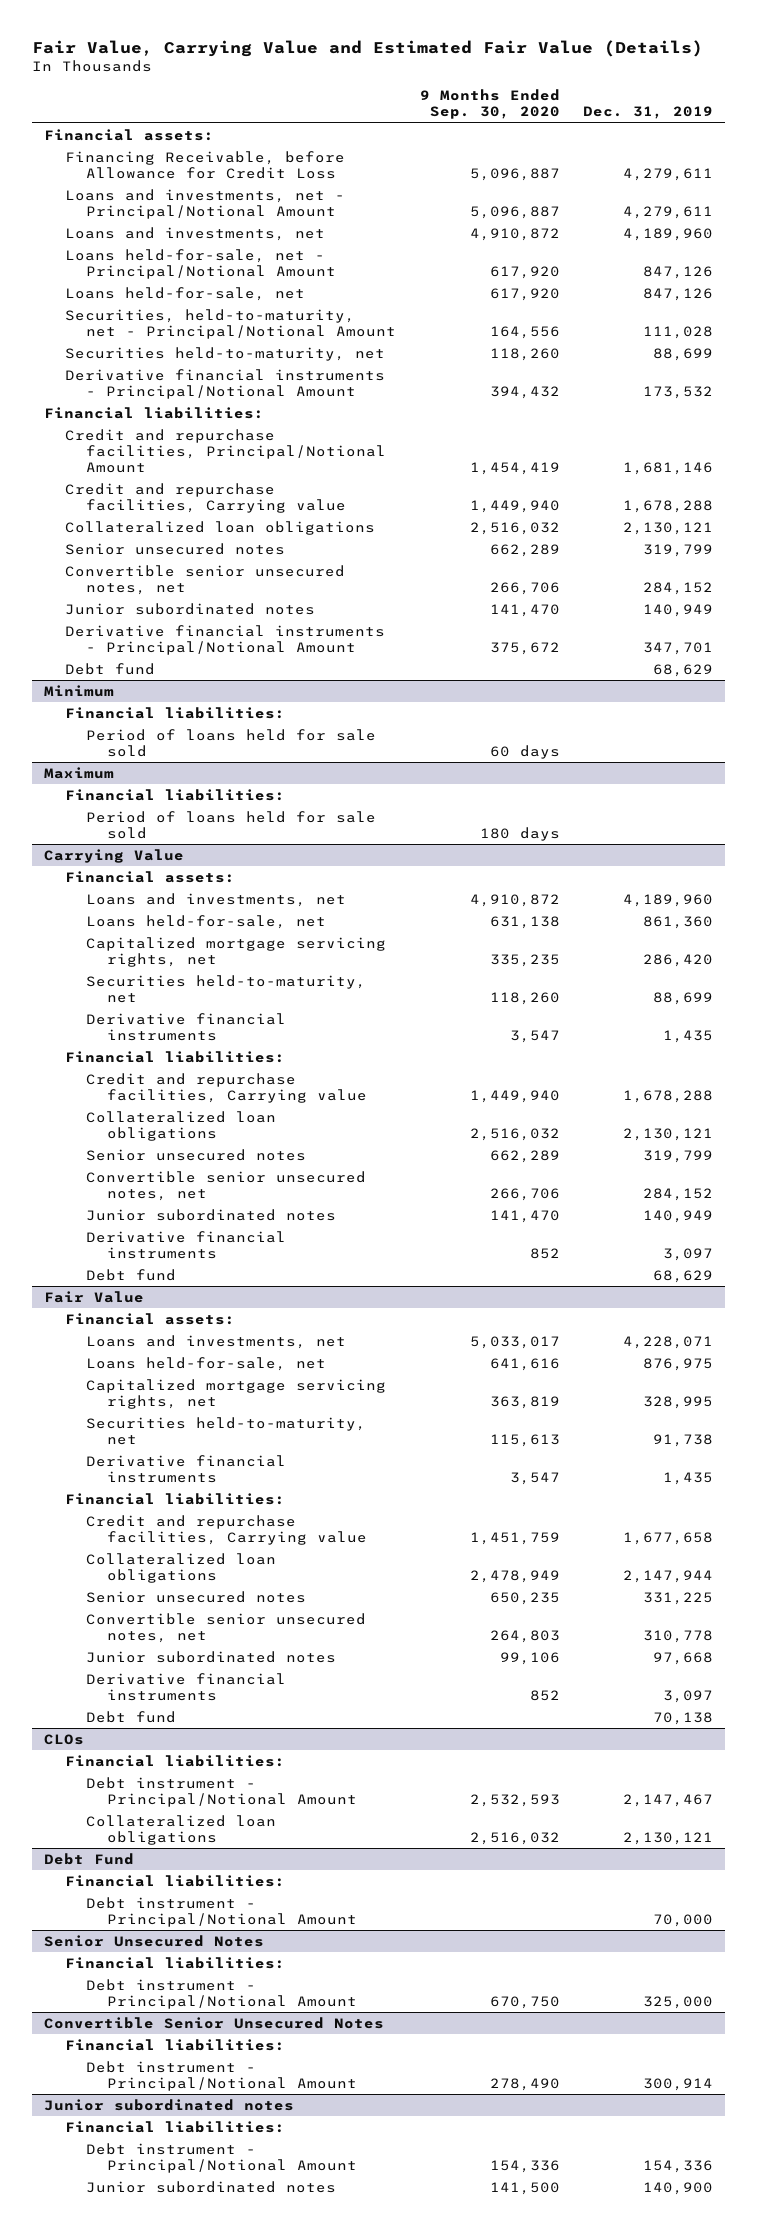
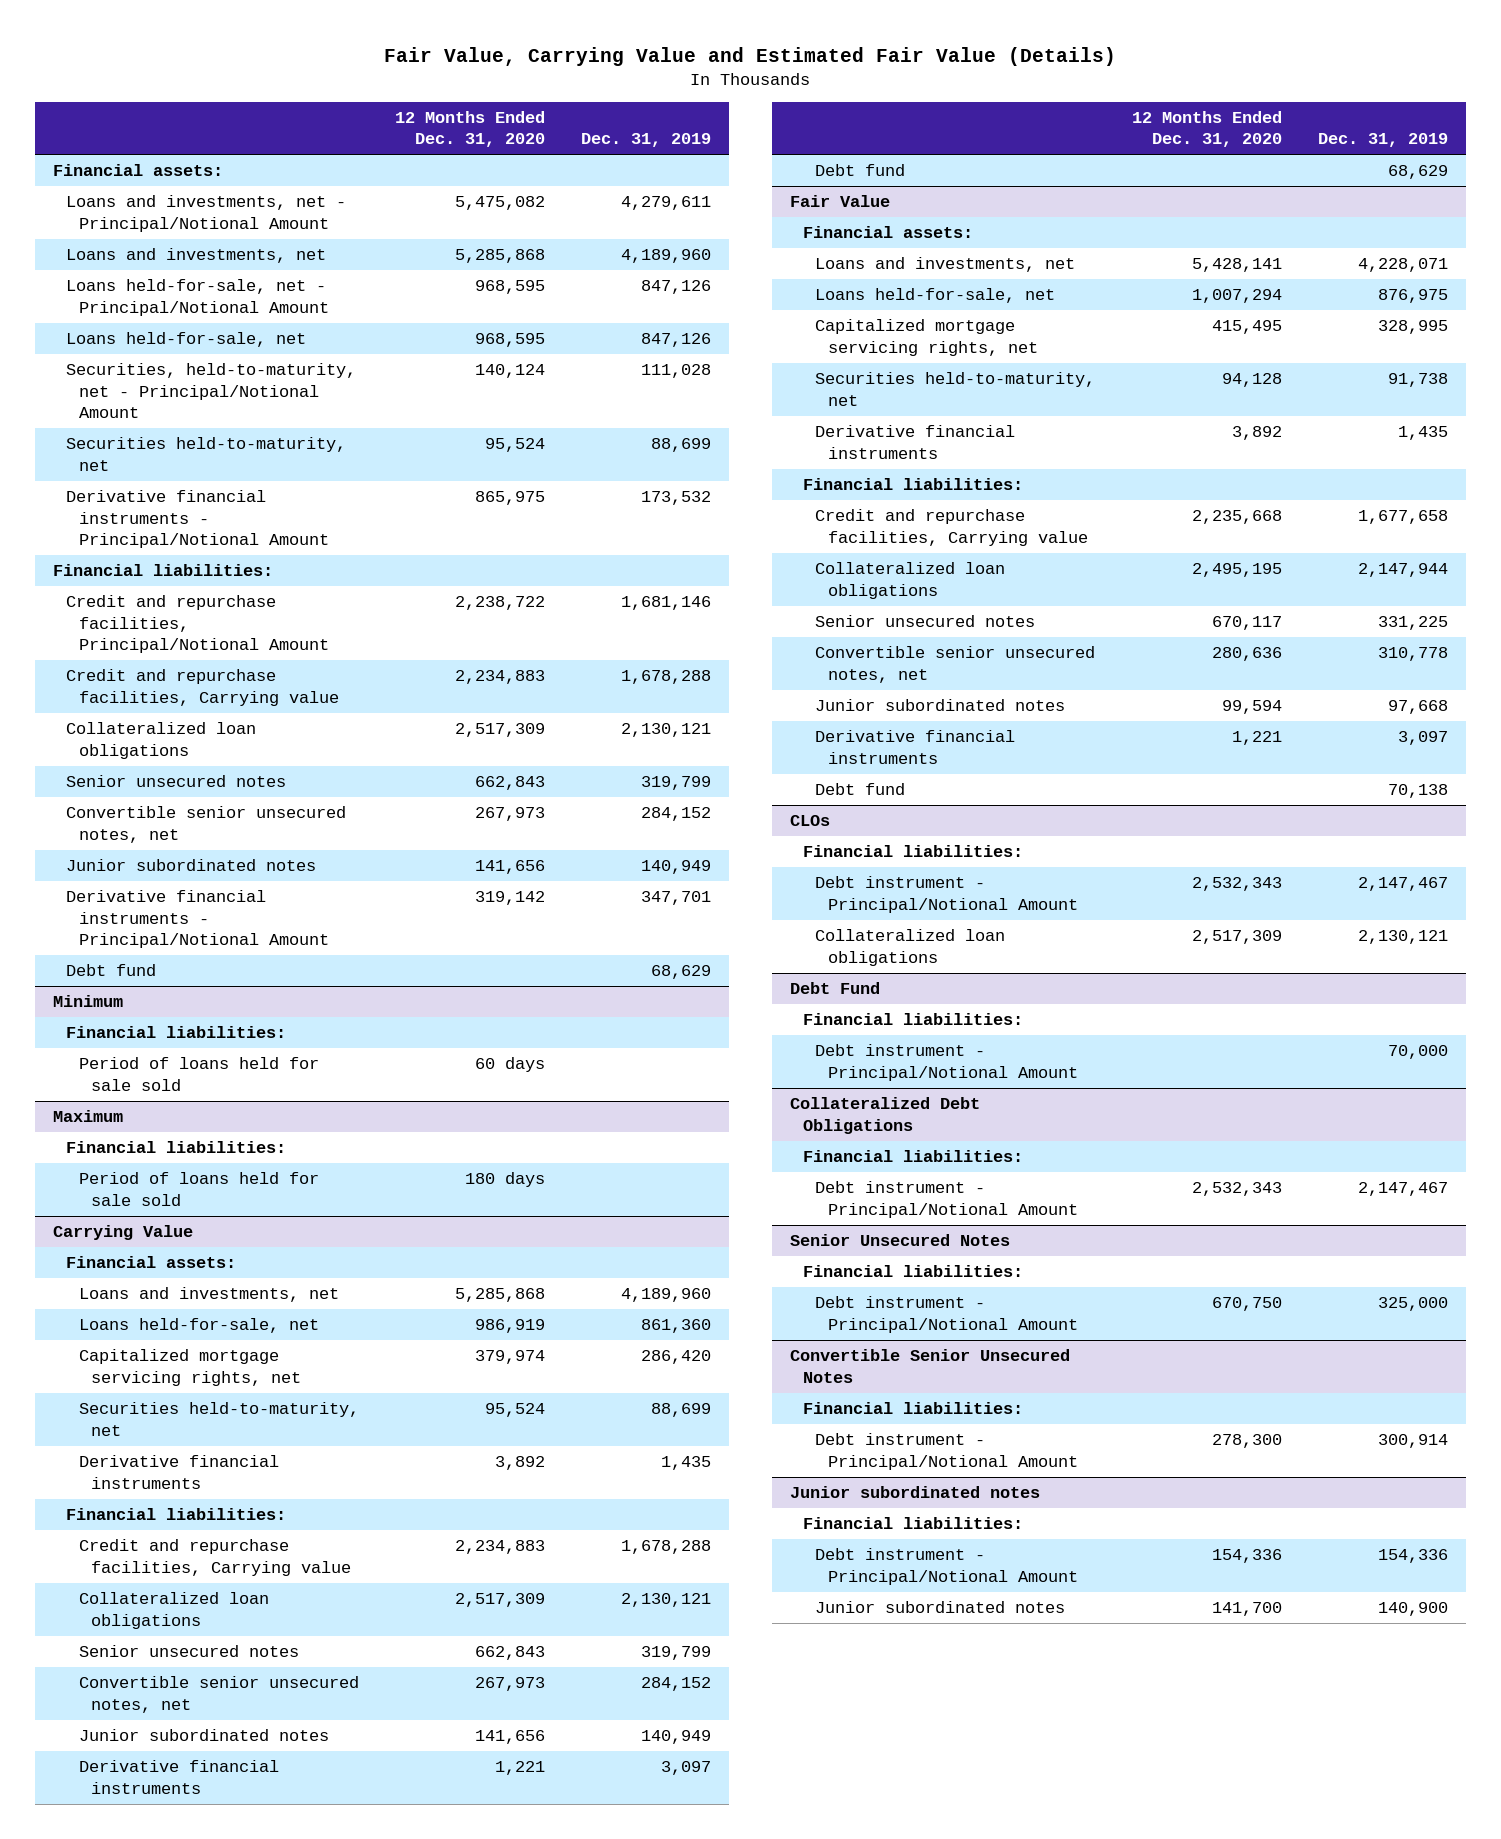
[419,89,560,120] 9 Months Ended Sep. 30, 2020 -> none
none -> [394,110,545,148] 12 Months Ended Dec. 31, 2020
[64,150,345,179] Financing Receivable, before Allowance for Credit Loss -> none
none -> [789,1097,980,1134] Collateralized Debt Obligations
none -> [802,1150,1023,1163] Financial liabilities:
none -> [815,1181,1079,1218] Debt instrument - Principal/Notional Amount

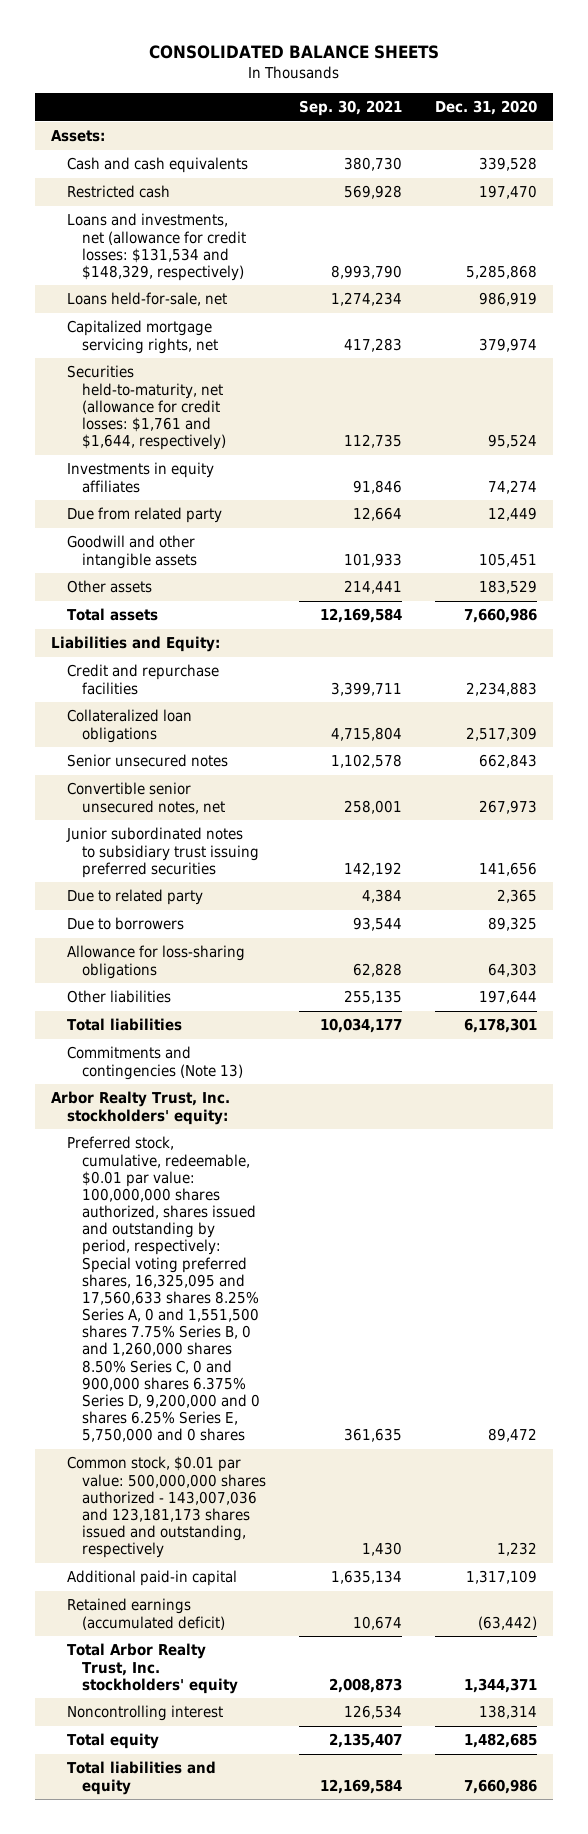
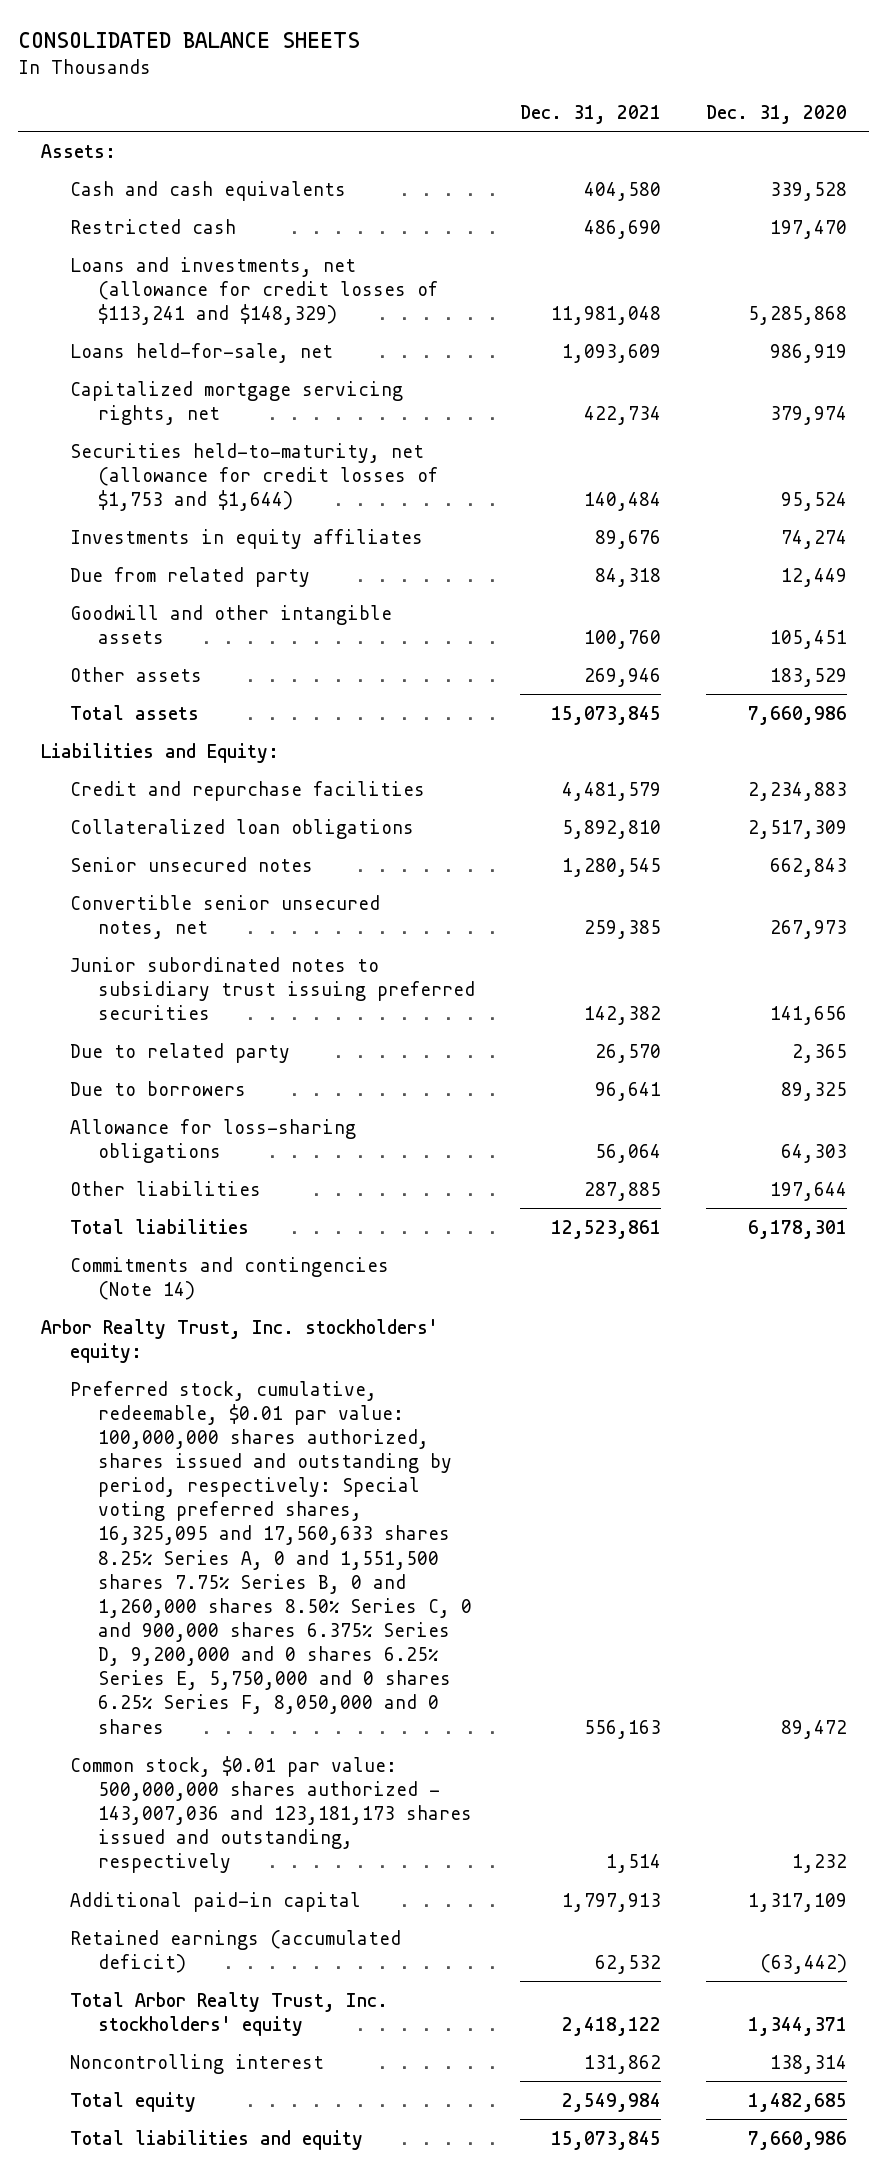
[299,100,403,117] Sep. 30, 2021 -> none
none -> [520,104,662,124] Dec. 31, 2021
[66,213,247,281] Loans and investments, net (allowance for credit losses: $131,534 and $148,329, respectively) -> [69,256,439,325] Loans and investments, net (allowance for credit losses of $113,241 and $148,329)
[66,365,227,451] Securities held-to-maturity, net (allowance for credit losses: $1,761 and $1,644, respectively) -> [69,442,439,511] Securities held-to-maturity, net (allowance for credit losses of $1,753 and $1,644)
[66,1046,244,1080] Commitments and contingencies (Note 13) -> [69,1256,389,1300] Commitments and contingencies (Note 14)
[66,1136,261,1443] Preferred stock, cumulative, redeemable, $0.01 par value: 100,000,000 shares authorized, shares issued and outstanding by period, respectively: Special voting preferred shares, 16,325,095 and 17,560,633 shares 8.25% Series A, 0 and 1,551,500 shares 7.75% Series B, 0 and 1,260,000 shares 8.50% Series C, 0 and 900,000 shares 6.375% Series D, 9,200,000 and 0 shares 6.25% Series E, 5,750,000 and 0 shares -> [69,1380,473,1734] Preferred stock, cumulative, redeemable, $0.01 par value: 100,000,000 shares authorized, shares issued and outstanding by period, respectively: Special voting preferred shares, 16,325,095 and 17,560,633 shares 8.25% Series A, 0 and 1,551,500 shares 7.75% Series B, 0 and 1,260,000 shares 8.50% Series C, 0 and 900,000 shares 6.375% Series D, 9,200,000 and 0 shares 6.25% Series E, 5,750,000 and 0 shares 6.25% Series F, 8,050,000 and 0 shares

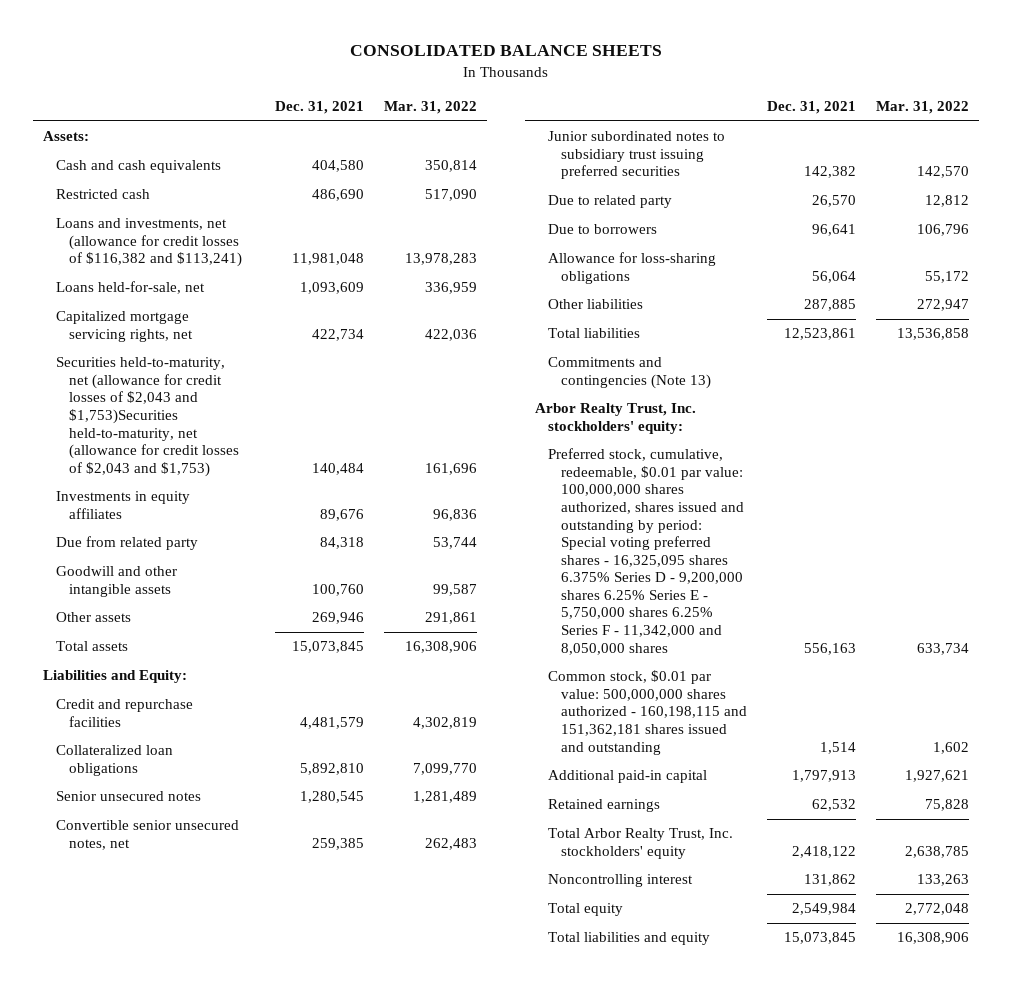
[705,104,847,124] Dec. 31, 2020 -> none
none -> [384,101,478,115] Mar. 31, 2022
[69,256,439,325] Loans and investments, net (allowance for credit losses of $113,241 and $148,329) -> [56,218,243,268] Loans and investments, net (allowance for credit losses of $116,382 and $113,241)
[69,442,439,511] Securities held-to-maturity, net (allowance for credit losses of $1,753 and $1,644) -> [56,357,240,477] Securities held-to-maturity, net (allowance for credit losses of $2,043 and $1,753)Securities held-to-maturity, net (allowance for credit losses of $2,043 and $1,753)
[69,1256,389,1300] Commitments and contingencies (Note 14) -> [548,357,712,389] Commitments and contingencies (Note 13)
[69,1380,473,1734] Preferred stock, cumulative, redeemable, $0.01 par value: 100,000,000 shares authorized, shares issued and outstanding by period, respectively: Special voting preferred shares, 16,325,095 and 17,560,633 shares 8.25% Series A, 0 and 1,551,500 shares 7.75% Series B, 0 and 1,260,000 shares 8.50% Series C, 0 and 900,000 shares 6.375% Series D, 9,200,000 and 0 shares 6.25% Series E, 5,750,000 and 0 shares 6.25% Series F, 8,050,000 and 0 shares -> [548,448,745,655] Preferred stock, cumulative, redeemable, $0.01 par value: 100,000,000 shares authorized, shares issued and outstanding by period: Special voting preferred shares - 16,325,095 shares 6.375% Series D - 9,200,000 shares 6.25% Series E - 5,750,000 shares 6.25% Series F - 11,342,000 and 8,050,000 shares
[69,1755,473,1874] Common stock, $0.01 par value: 500,000,000 shares authorized - 143,007,036 and 123,181,173 shares issued and outstanding, respectively -> [548,670,748,755] Common stock, $0.01 par value: 500,000,000 shares authorized - 160,198,115 and 151,362,181 shares issued and outstanding
[69,1929,401,1973] Retained earnings (accumulated deficit) -> [548,799,661,813] Retained earnings

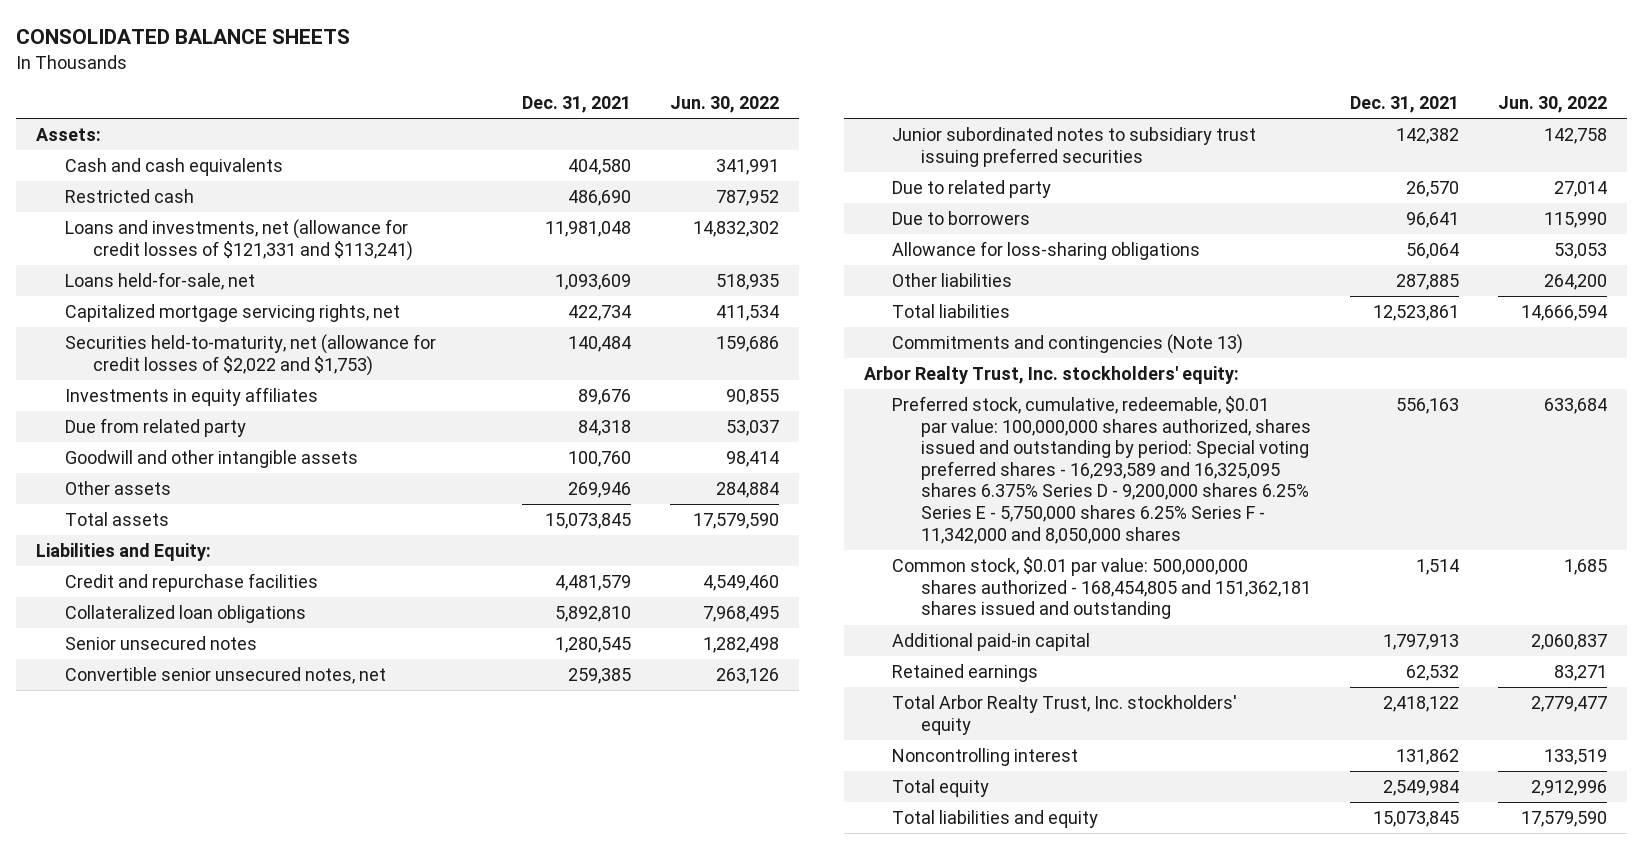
[384,101,478,115] Mar. 31, 2022 -> none
none -> [670,95,780,113] Jun. 30, 2022
[56,218,243,268] Loans and investments, net (allowance for credit losses of $116,382 and $113,241) -> [64,219,414,261] Loans and investments, net (allowance for credit losses of $121,331 and $113,241)
[56,357,240,477] Securities held-to-maturity, net (allowance for credit losses of $2,043 and $1,753)Securities held-to-maturity, net (allowance for credit losses of $2,043 and $1,753) -> [64,334,436,376] Securities held-to-maturity, net (allowance for credit losses of $2,022 and $1,753)
[548,448,745,655] Preferred stock, cumulative, redeemable, $0.01 par value: 100,000,000 shares authorized, shares issued and outstanding by period: Special voting preferred shares - 16,325,095 shares 6.375% Series D - 9,200,000 shares 6.25% Series E - 5,750,000 shares 6.25% Series F - 11,342,000 and 8,050,000 shares -> [892,396,1312,544] Preferred stock, cumulative, redeemable, $0.01 par value: 100,000,000 shares authorized, shares issued and outstanding by period: Special voting preferred shares - 16,293,589 and 16,325,095 shares 6.375% Series D - 9,200,000 shares 6.25% Series E - 5,750,000 shares 6.25% Series F - 11,342,000 and 8,050,000 shares
[548,670,748,755] Common stock, $0.01 par value: 500,000,000 shares authorized - 160,198,115 and 151,362,181 shares issued and outstanding -> [892,557,1312,620] Common stock, $0.01 par value: 500,000,000 shares authorized - 168,454,805 and 151,362,181 shares issued and outstanding

